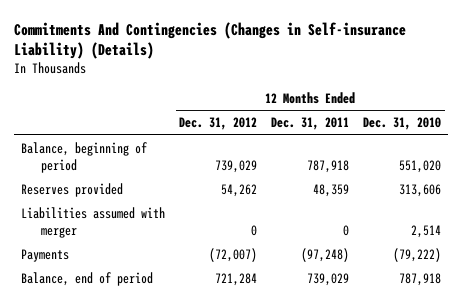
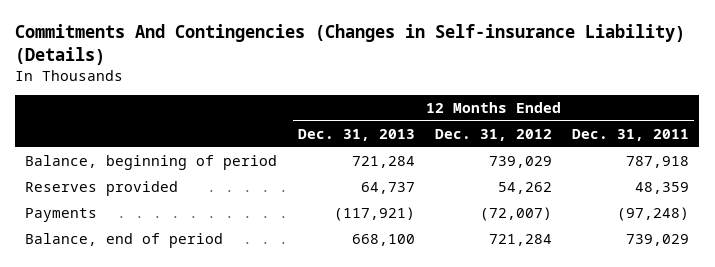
[363,117,442,131] Dec. 31, 2010 -> none
none -> [297,128,415,141] Dec. 31, 2013
[21,206,166,238] Liabilities assumed with merger -> none

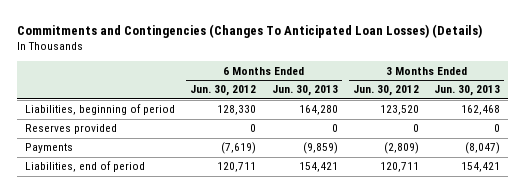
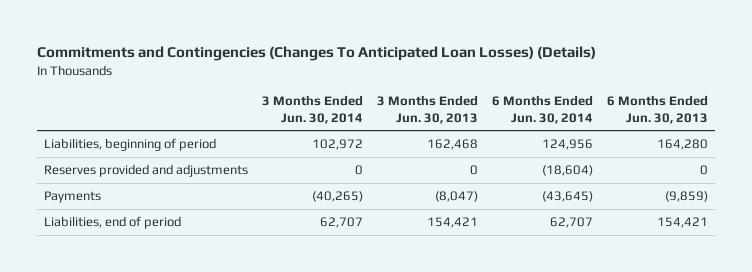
[190,85,257,97] Jun. 30, 2012 -> none
[353,85,420,97] Jun. 30, 2012 -> none
none -> [261,95,363,124] 3 Months Ended Jun. 30, 2014
none -> [491,95,593,124] 6 Months Ended Jun. 30, 2014
[24,124,117,135] Reserves provided -> [43,164,248,178] Reserves provided and adjustments

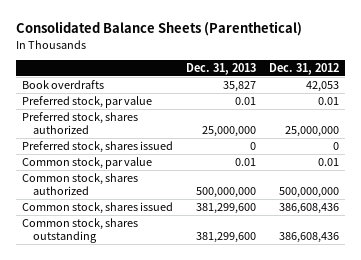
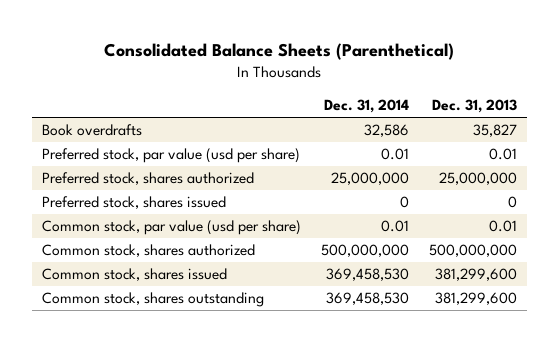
[268,62,339,75] Dec. 31, 2012 -> none
none -> [323,99,409,114] Dec. 31, 2014
[22,96,153,109] Preferred stock, par value -> [42,148,301,164] Preferred stock, par value (usd per share)
[22,157,153,170] Common stock, par value -> [42,220,302,236] Common stock, par value (usd per share)

